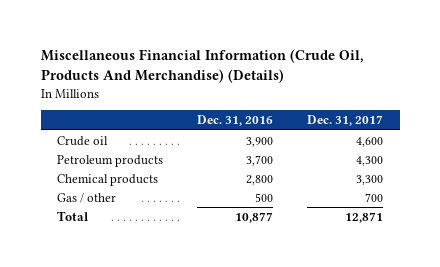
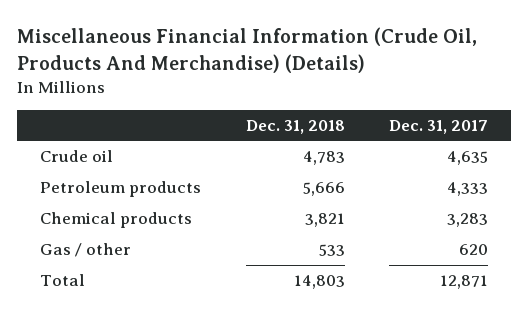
[197,115,274,127] Dec. 31, 2016 -> none
none -> [245,119,345,134] Dec. 31, 2018
[355,136,383,147] 4,600 -> [447,151,489,166] 4,635
[355,155,383,166] 4,300 -> [447,182,489,197] 4,333
[355,174,383,185] 3,300 -> [447,213,489,228] 3,283
[364,192,383,202] 700 -> [459,244,489,256] 620

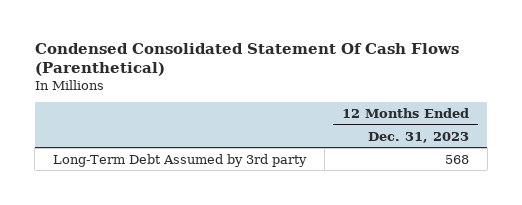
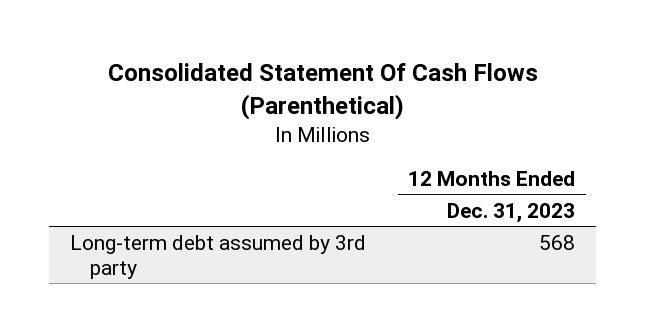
[34,43,459,77] Condensed Consolidated Statement Of Cash Flows (Parenthetical) -> [107,63,538,120] Consolidated Statement Of Cash Flows (Parenthetical)
[52,153,307,167] Long-Term Debt Assumed by 3rd party -> [69,235,366,279] Long-term debt assumed by 3rd party

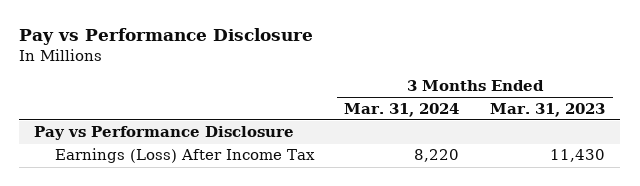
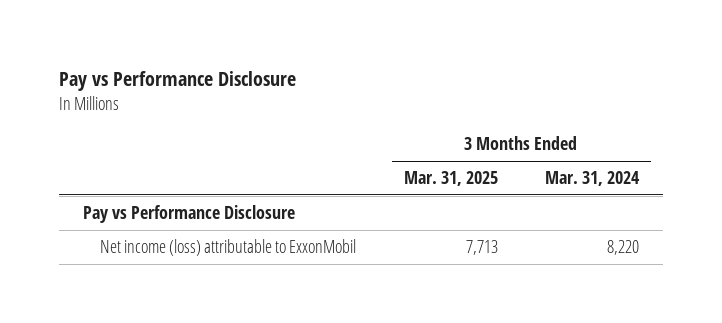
[490,102,606,117] Mar. 31, 2023 -> none
none -> [403,171,498,187] Mar. 31, 2025
[54,148,315,164] Earnings (Loss) After Income Tax -> [100,239,357,257] Net income (loss) attributable to ExxonMobil

